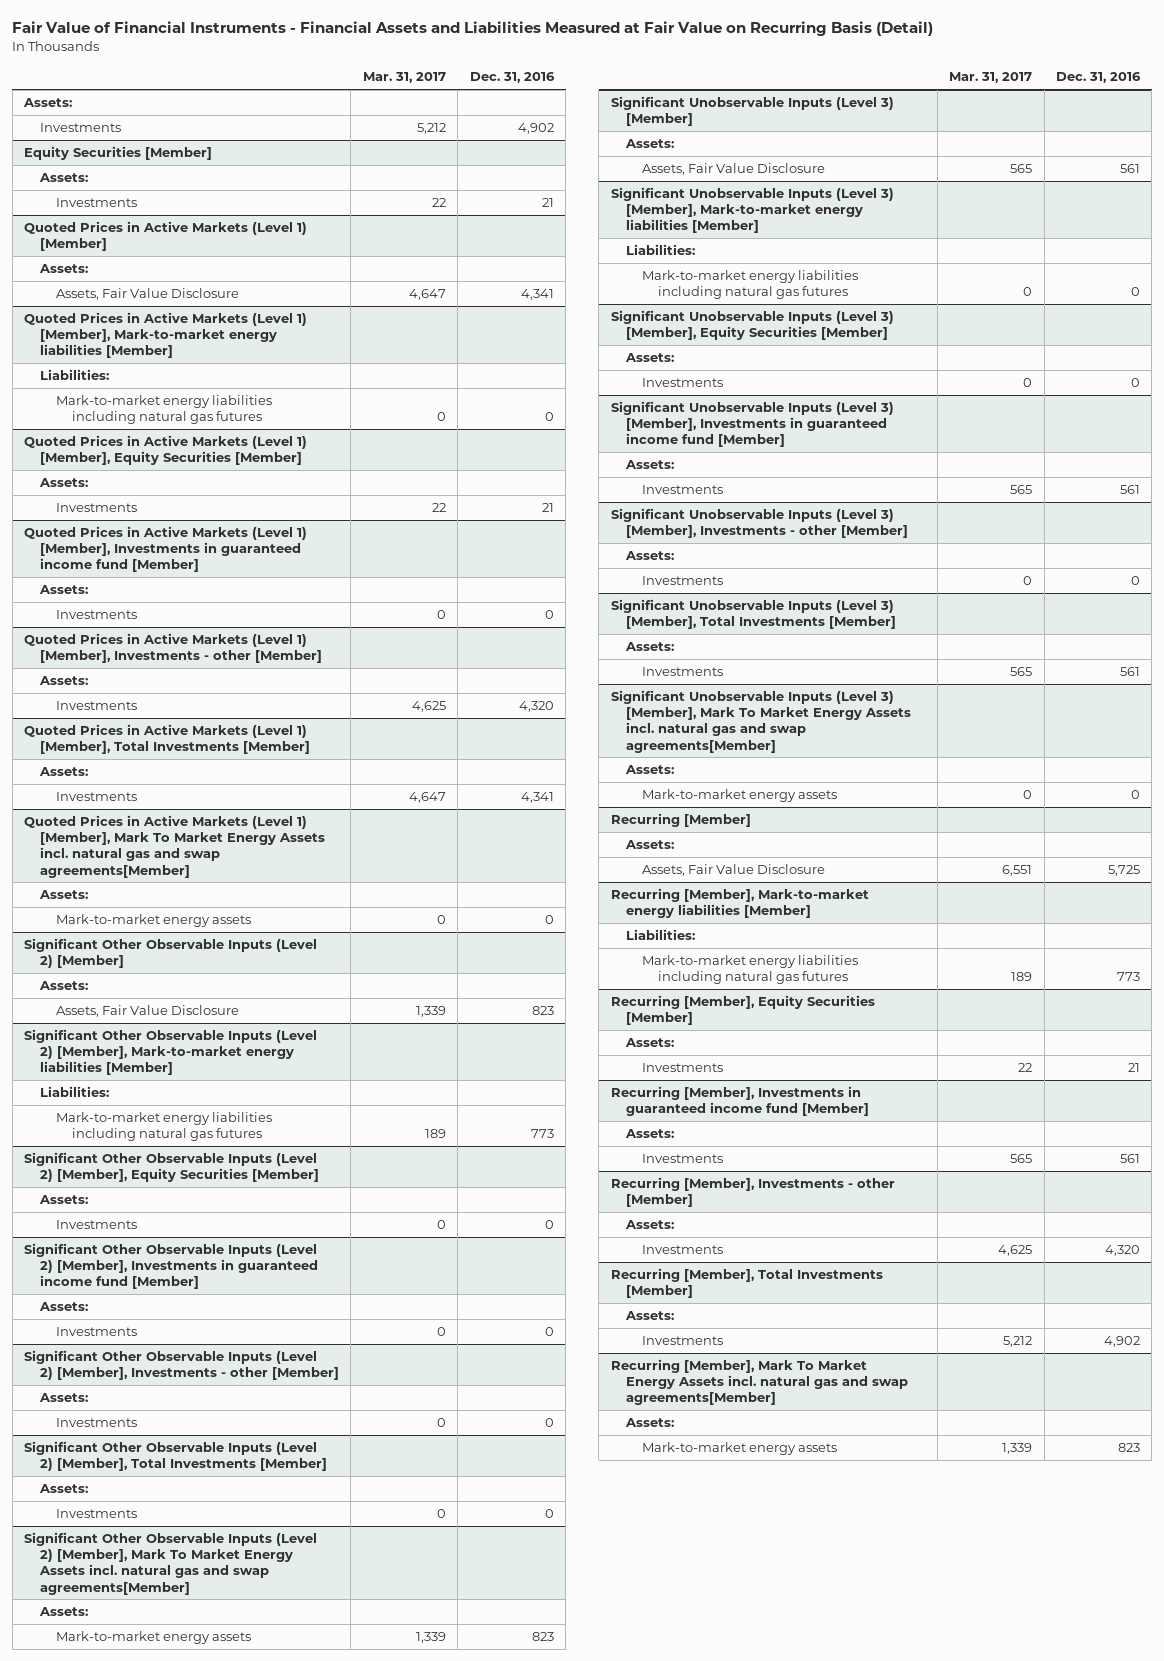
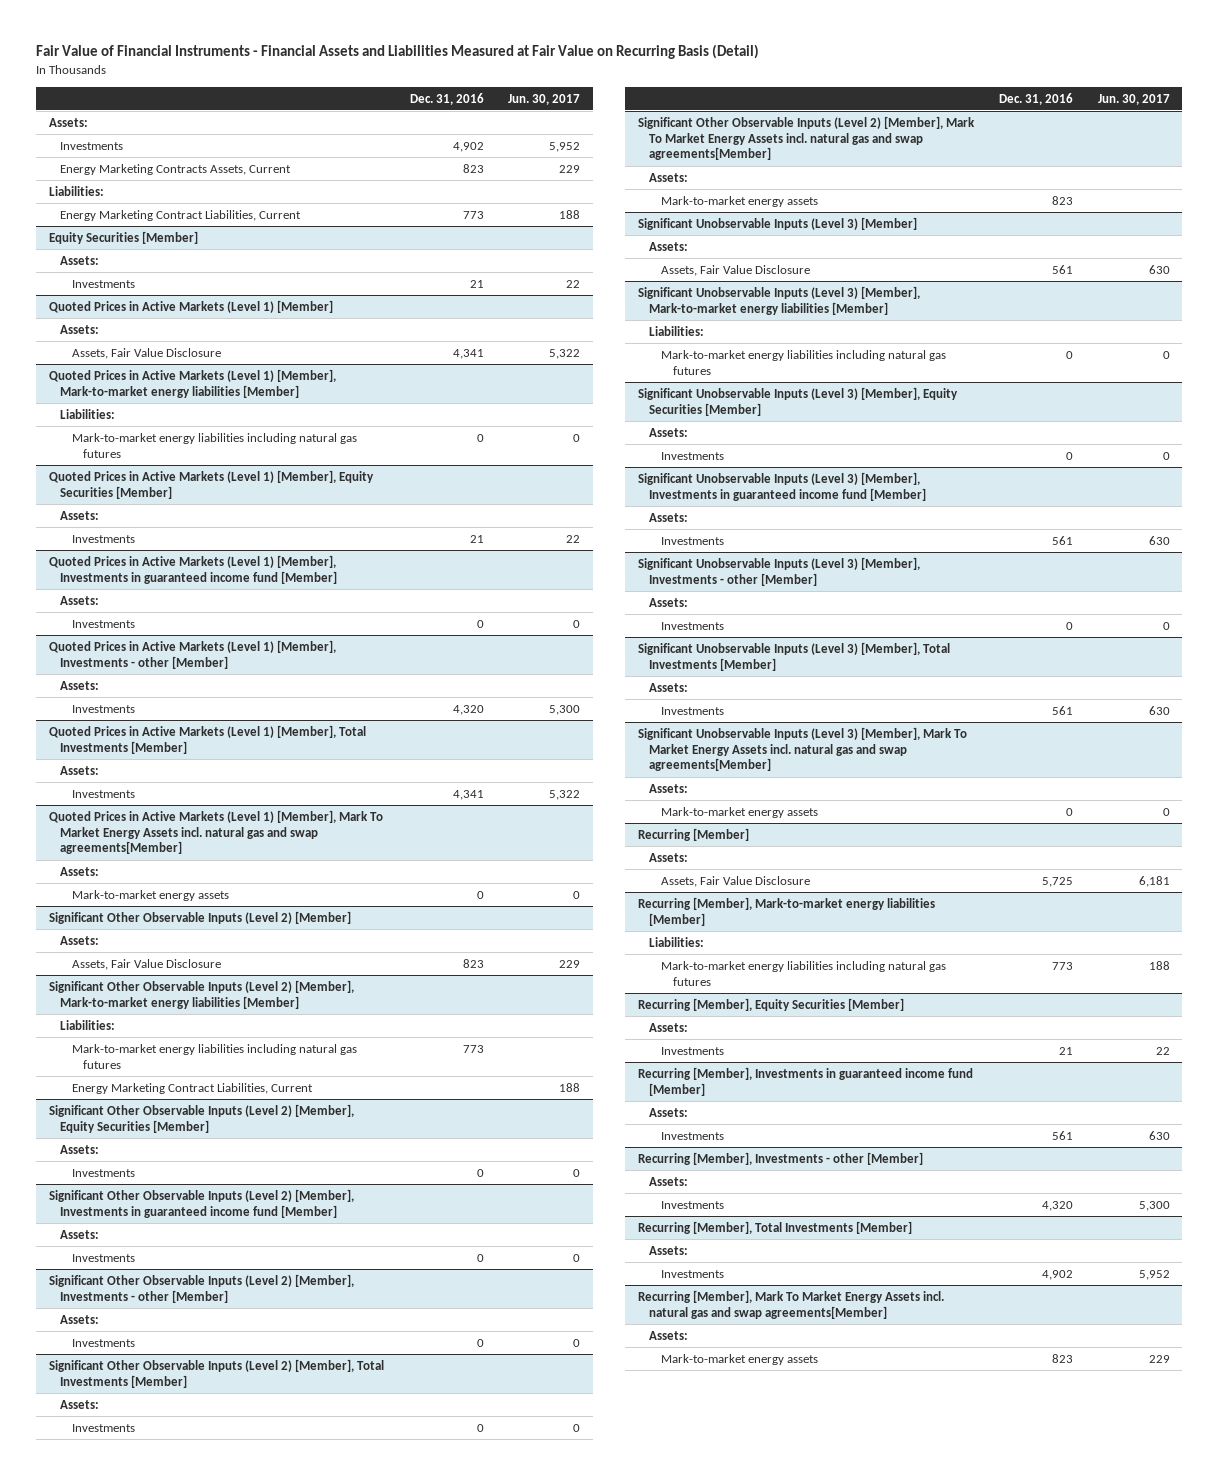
[362,72,446,84] Mar. 31, 2017 -> none
none -> [508,93,581,105] Jun. 30, 2017
none -> [60,163,292,175] Energy Marketing Contracts Assets, Current
none -> [48,185,104,196] Liabilities:
none -> [60,209,302,221] Energy Marketing Contract Liabilities, Current
none -> [71,1082,313,1094] Energy Marketing Contract Liabilities, Current

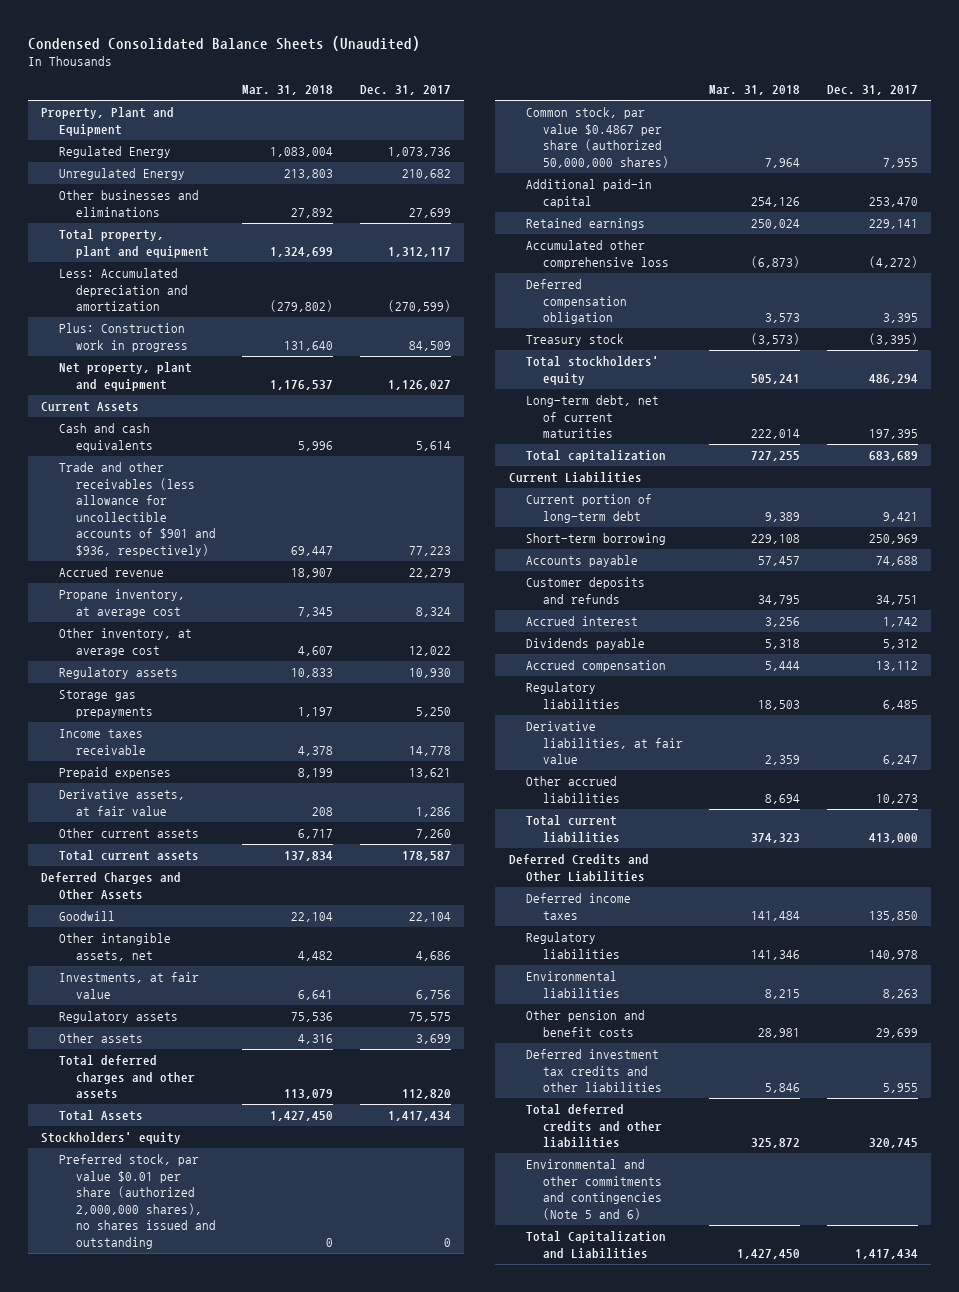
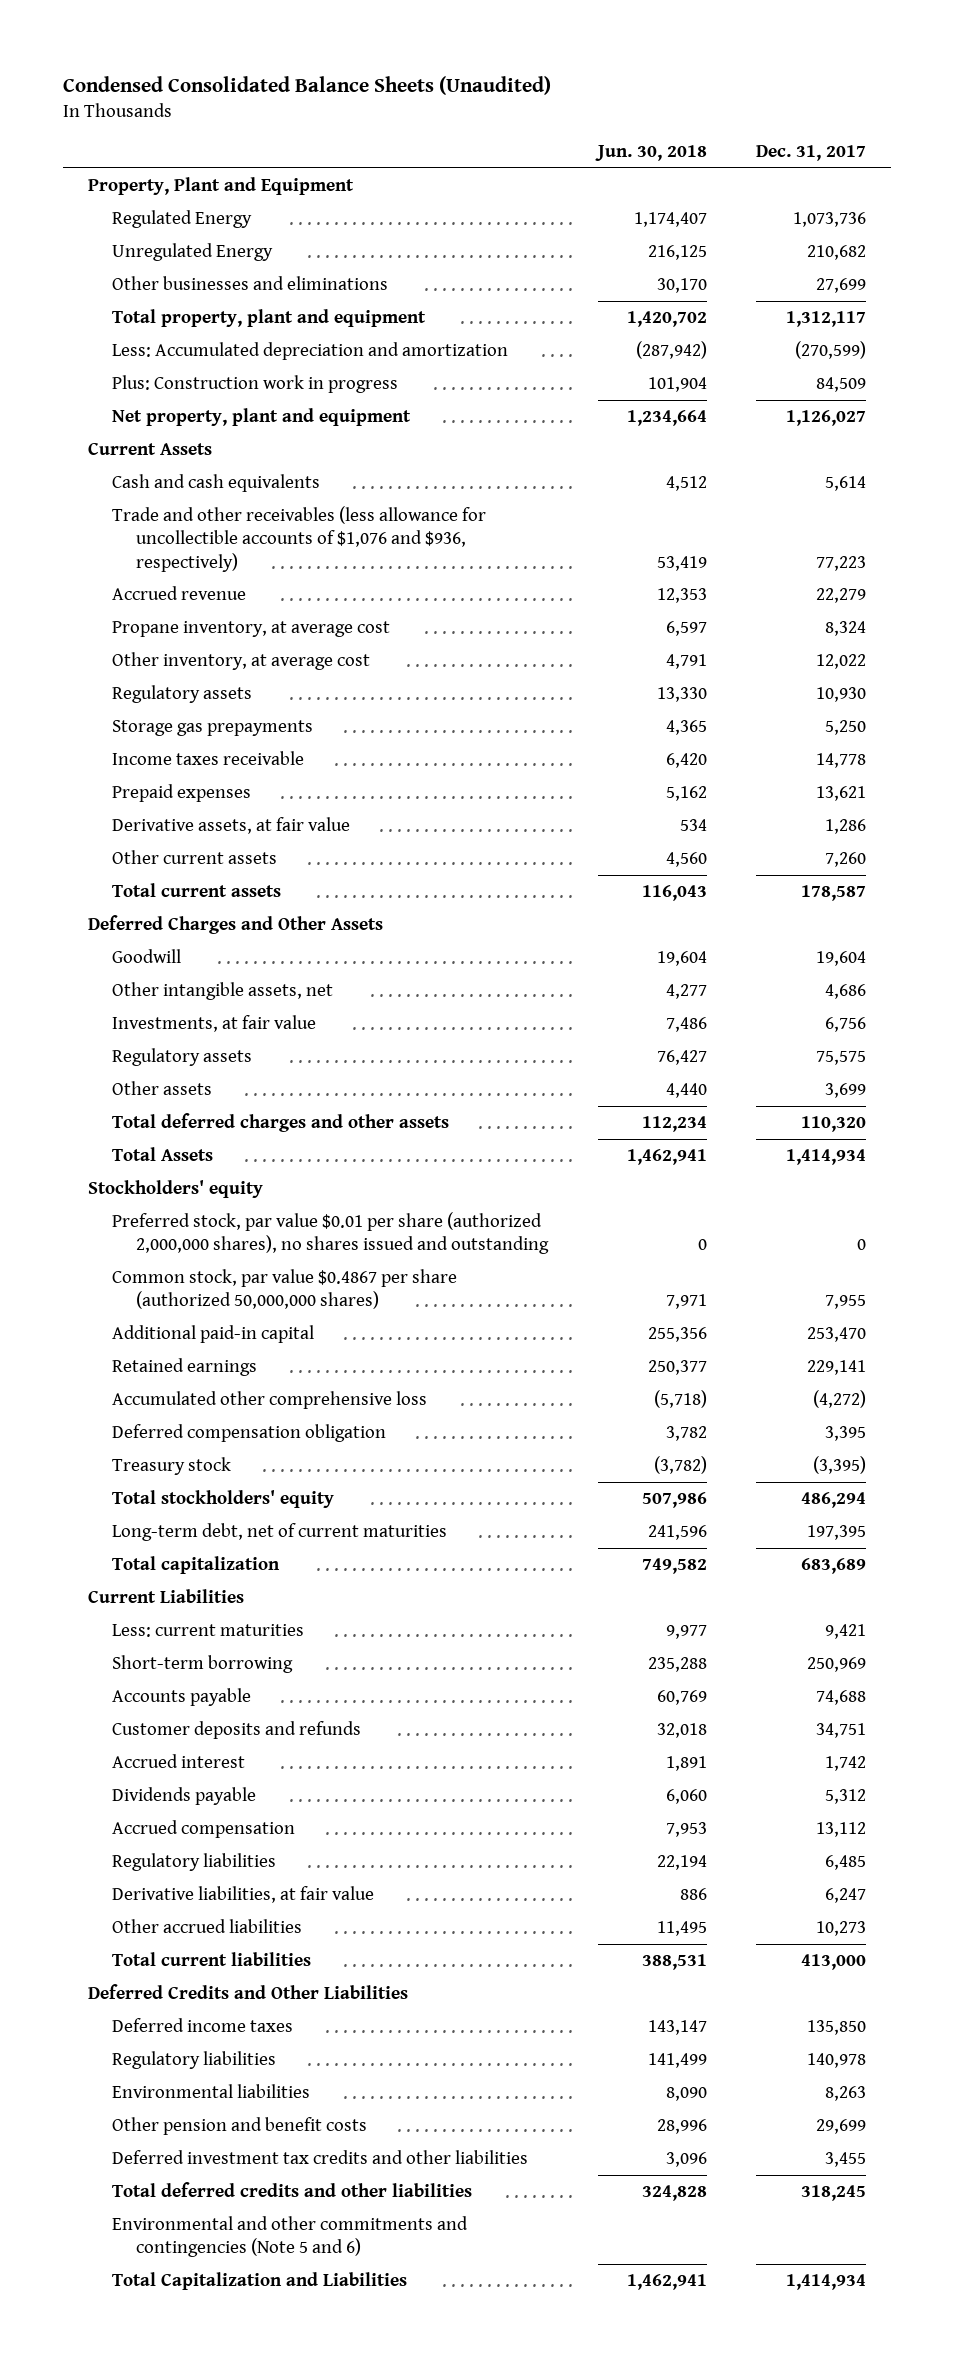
[242,85,334,96] Mar. 31, 2018 -> none
none -> [594,145,707,162] Jun. 30, 2018
[58,462,216,557] Trade and other receivables (less allowance for uncollectible accounts of $901 and $936, respectively) -> [111,506,486,572] Trade and other receivables (less allowance for uncollectible accounts of $1,076 and $936, respectively)
[408,912,451,923] 22,104 -> [816,951,867,967] 19,604
[401,1089,451,1100] 112,820 -> [801,1116,867,1133] 110,320
[387,1111,451,1122] 1,417,434 -> [786,1149,867,1166] 1,414,934
[525,494,652,523] Current portion of long-term debt -> [111,1624,304,1638] Less: current maturities
[882,1083,918,1094] 5,955 -> [825,2152,867,2168] 3,455
[868,1138,918,1149] 320,745 -> [801,2185,867,2202] 318,245
[854,1248,918,1259] 1,417,434 -> [786,2274,867,2291] 1,414,934

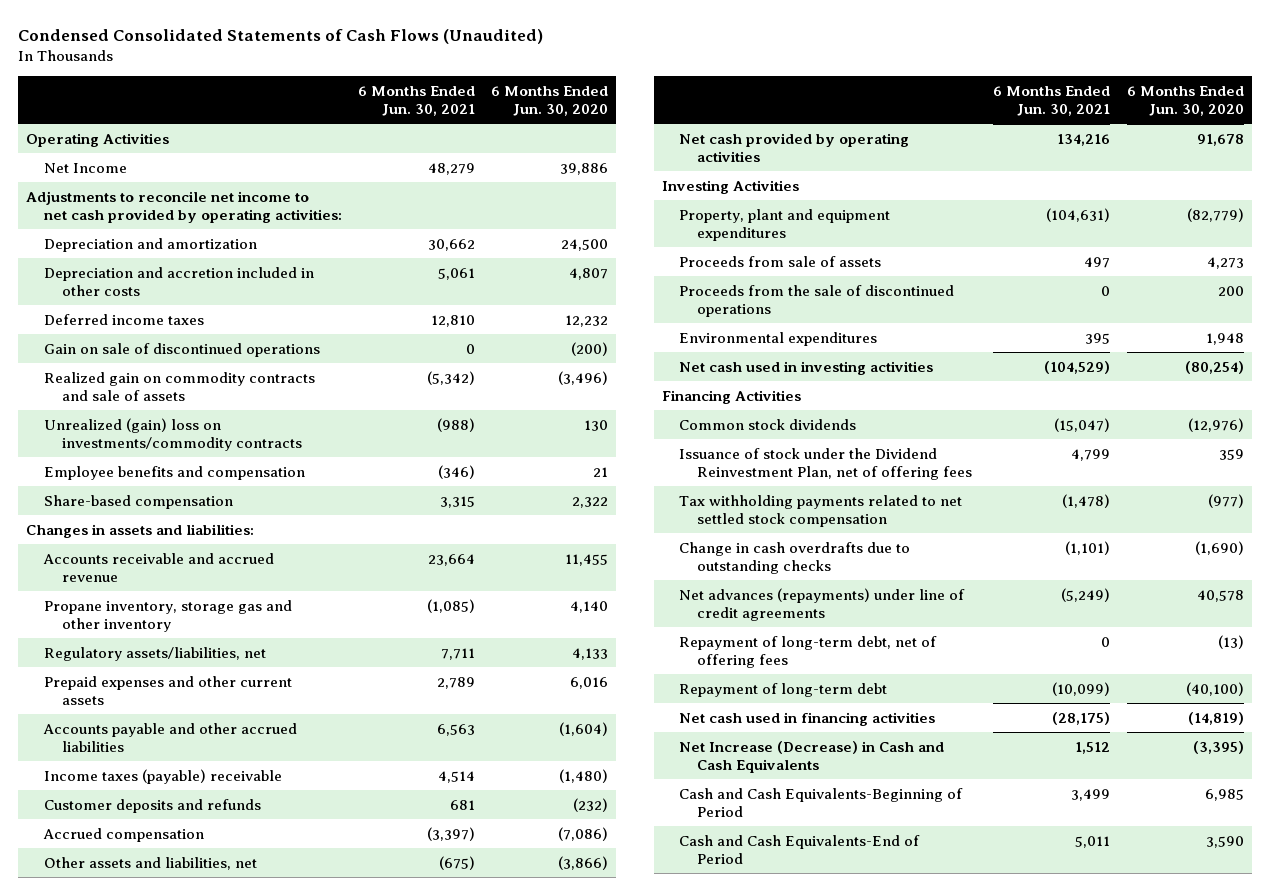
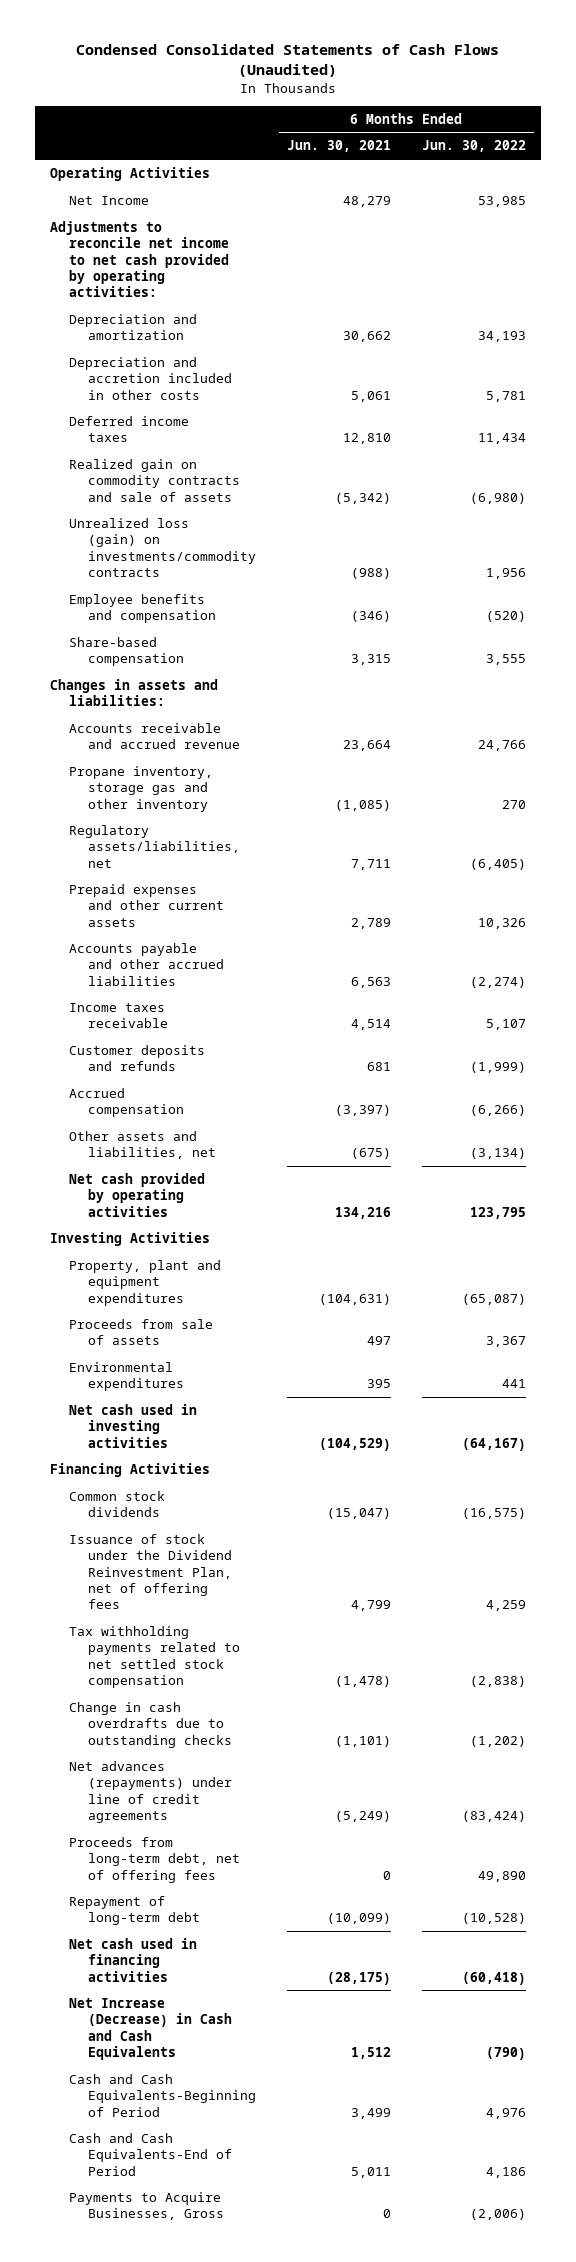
[491,86,609,116] 6 Months Ended Jun. 30, 2020 -> none
none -> [421,140,526,153] Jun. 30, 2022
[44,342,321,357] Gain on sale of discontinued operations -> none
[44,417,303,451] Unrealized (gain) loss on investments/commodity contracts -> [69,518,256,577] Unrealized loss (gain) on investments/commodity contracts
[44,768,283,784] Income taxes (payable) receivable -> [69,1003,168,1029] Income taxes receivable
[679,284,955,317] Proceeds from the sale of discontinued operations -> none
[679,635,938,668] Repayment of long-term debt, net of offering fees -> [69,1837,240,1883] Proceeds from long-term debt, net of offering fees
none -> [69,2192,224,2221] Payments to Acquire Businesses, Gross

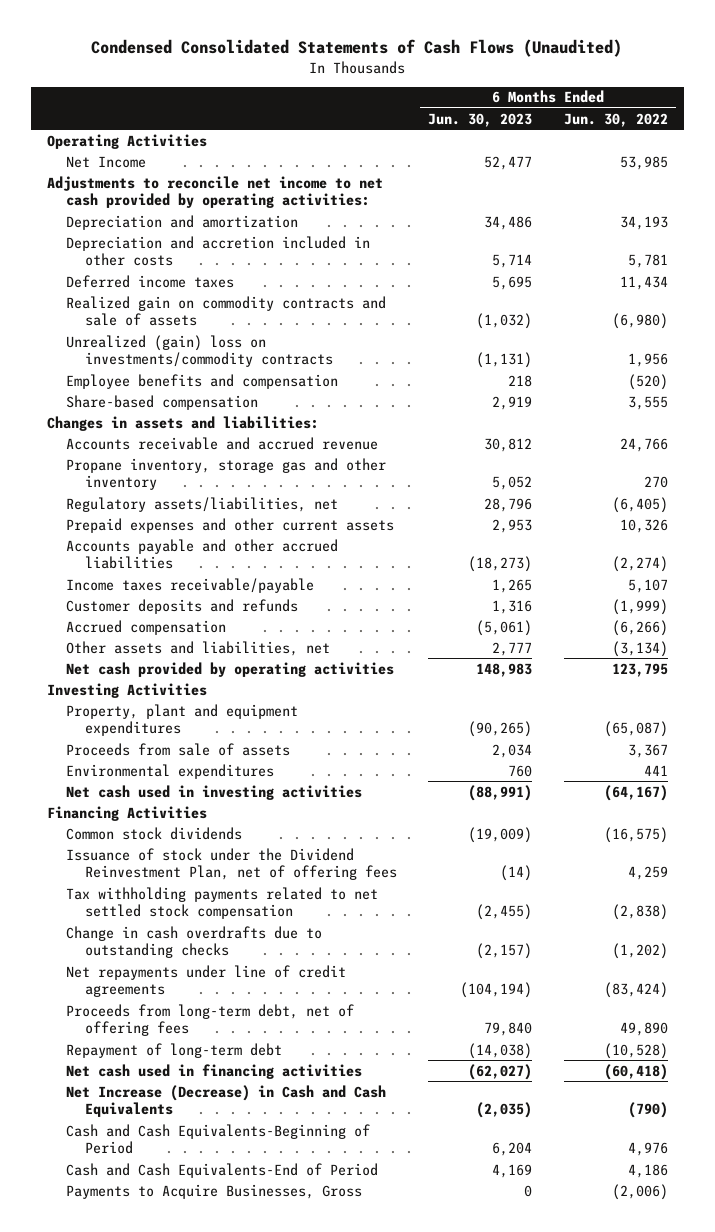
[286,140,391,153] Jun. 30, 2021 -> none
none -> [428,112,533,127] Jun. 30, 2023
[69,518,256,577] Unrealized loss (gain) on investments/commodity contracts -> [65,334,333,368] Unrealized (gain) loss on investments/commodity contracts
[69,1003,168,1029] Income taxes receivable -> [65,577,314,593] Income taxes receivable/payable
[69,1761,232,1823] Net advances (repayments) under line of credit agreements -> [65,964,346,998] Net repayments under line of credit agreements

